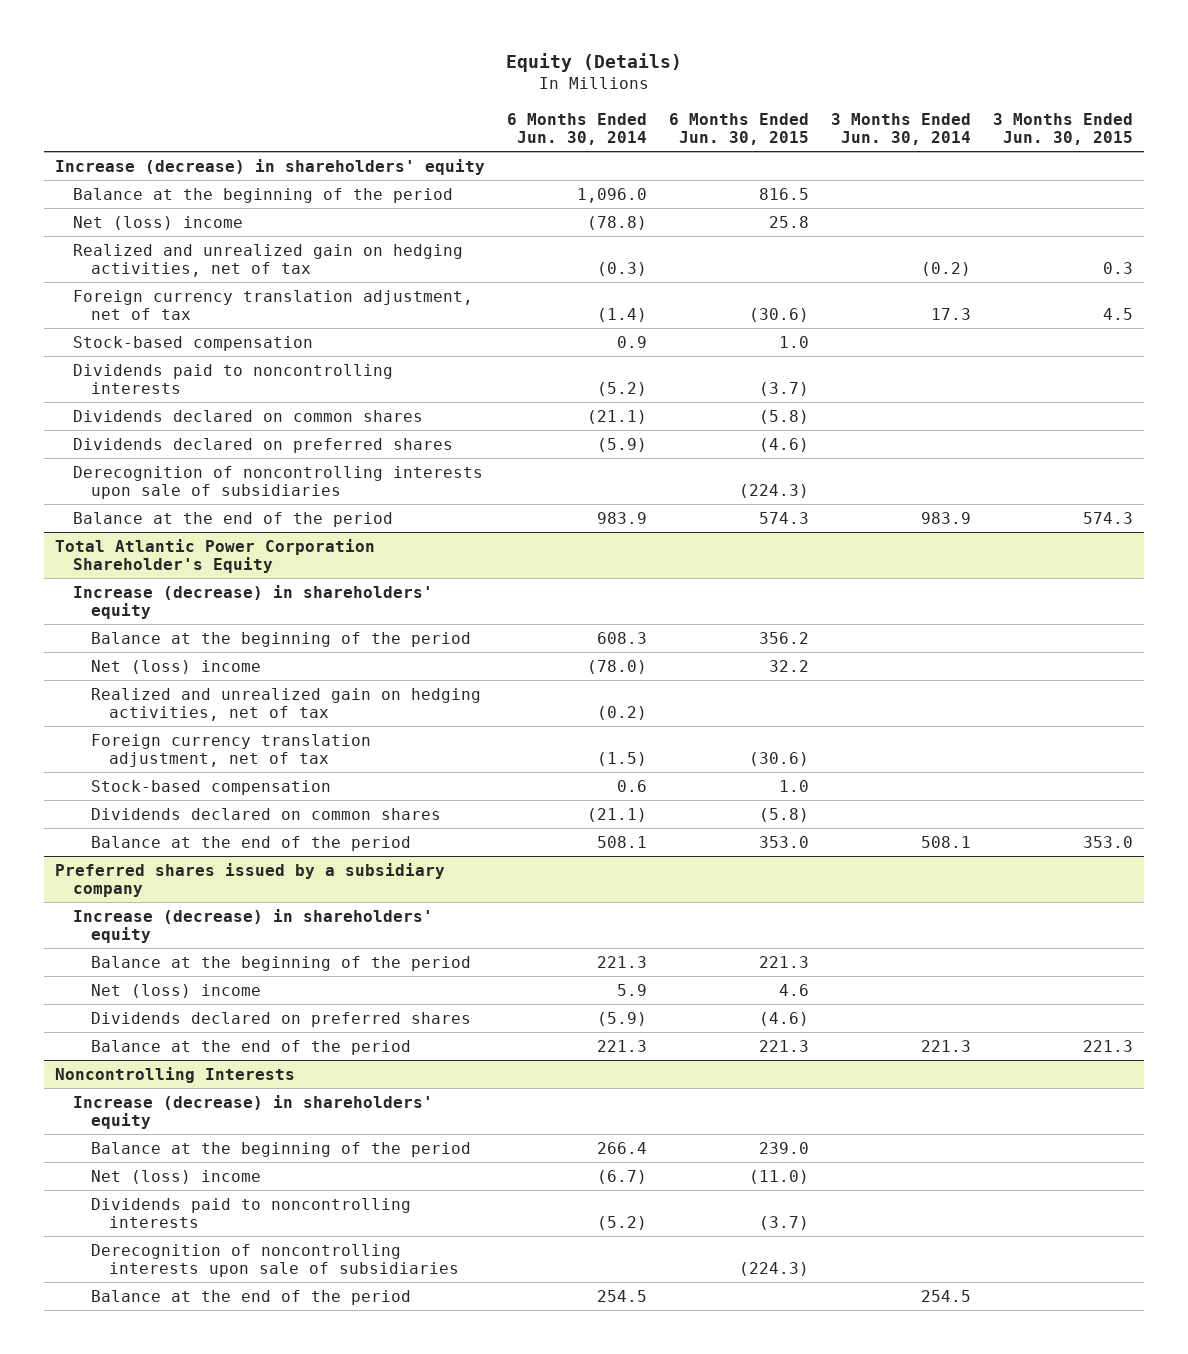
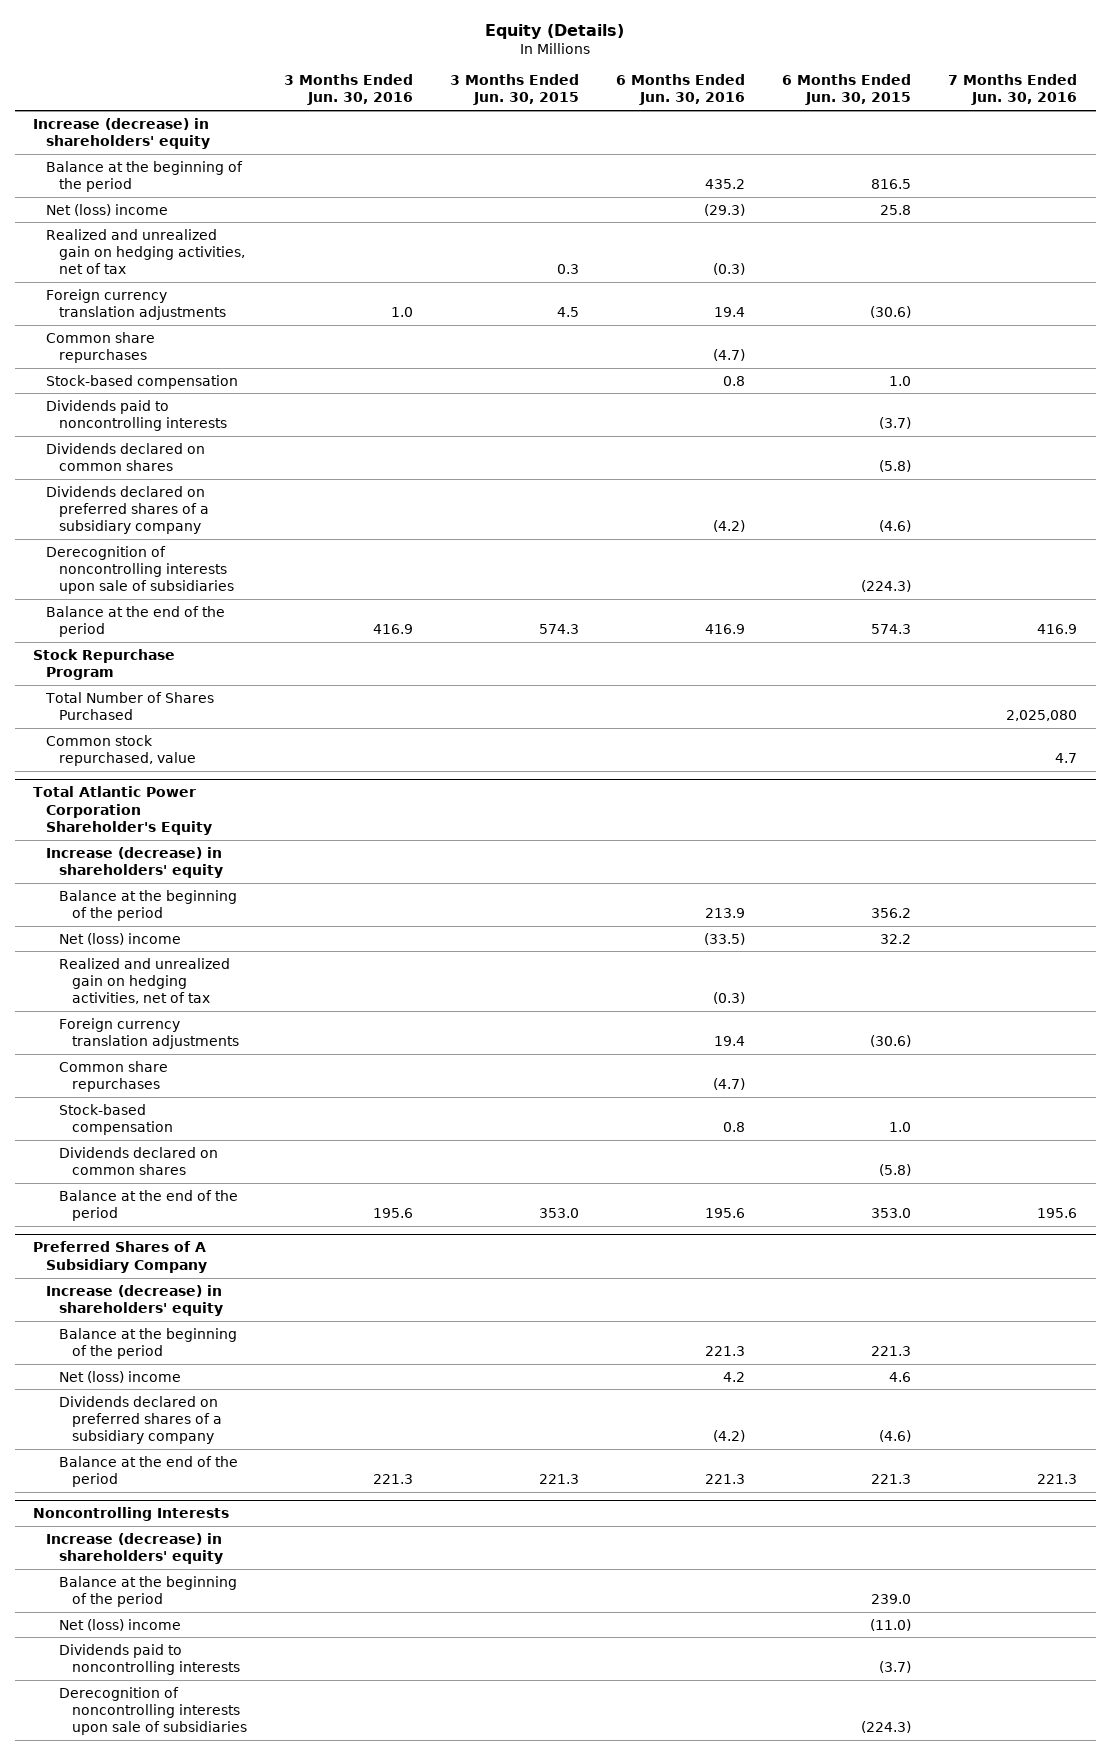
[506,112,647,145] 6 Months Ended Jun. 30, 2014 -> none
[830,112,971,145] 3 Months Ended Jun. 30, 2014 -> none
none -> [284,74,414,106] 3 Months Ended Jun. 30, 2016
none -> [616,74,746,106] 6 Months Ended Jun. 30, 2016
none -> [948,74,1078,106] 7 Months Ended Jun. 30, 2016
[73,289,474,320] Foreign currency translation adjustment, net of tax -> [46,288,227,321] Foreign currency translation adjustments
none -> [46,331,156,364] Common share repurchases
[73,437,454,453] Dividends declared on preferred shares -> [46,485,210,535] Dividends declared on preferred shares of a subsidiary company
none -> [33,648,176,681] Stock Repurchase Program
none -> [45,691,215,721] Total Number of Shares Purchased
none -> [46,734,197,767] Common stock repurchased, value
[91,733,372,767] Foreign currency translation adjustment, net of tax -> [59,1017,239,1050] Foreign currency translation adjustments
none -> [59,1060,169,1093] Common share repurchases
[54,862,445,897] Preferred shares issued by a subsidiary company -> [33,1241,208,1273] Preferred Shares of A Subsidiary Company
[91,1011,472,1027] Dividends declared on preferred shares -> [59,1395,222,1445] Dividends declared on preferred shares of a subsidiary company
[91,1289,412,1305] Balance at the end of the period -> none

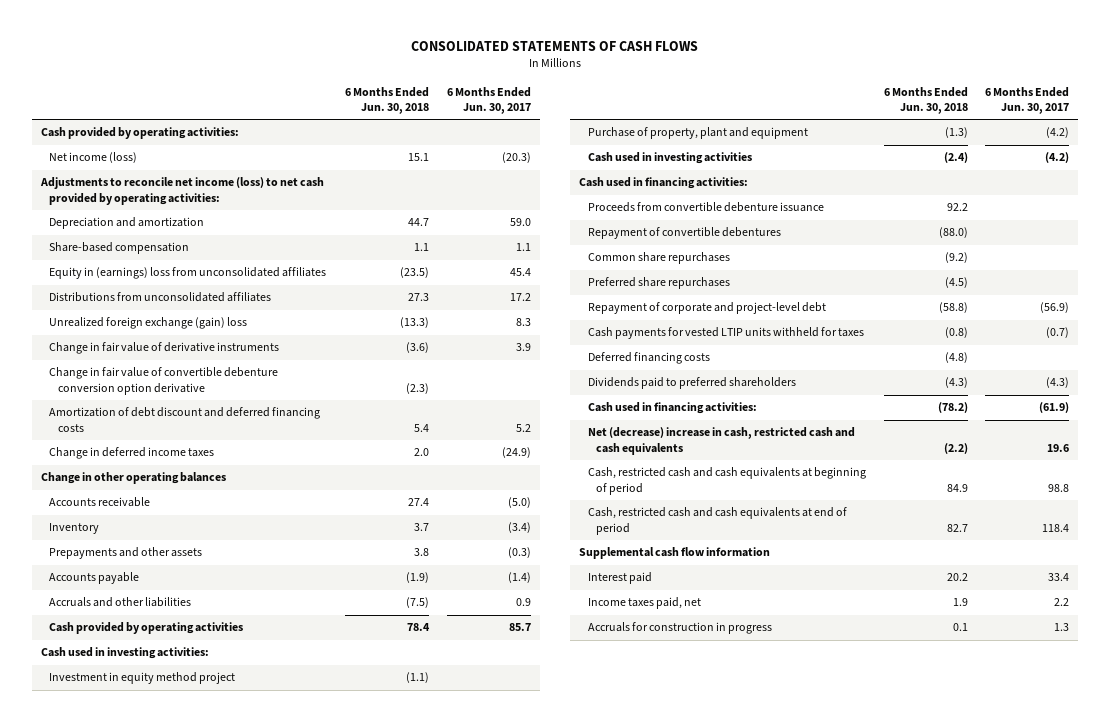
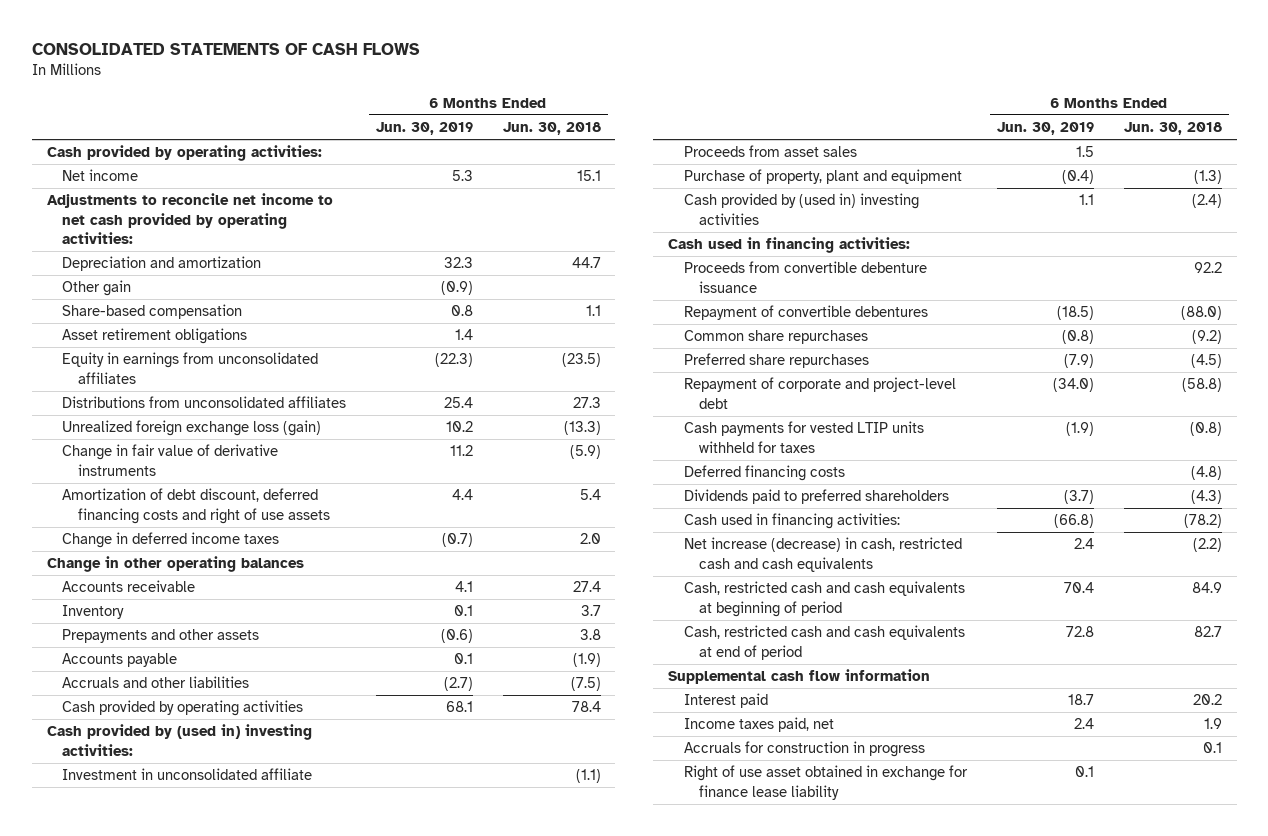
[447,86,532,115] 6 Months Ended Jun. 30, 2017 -> none
none -> [376,122,474,136] Jun. 30, 2019
[49,152,138,164] Net income (loss) -> [62,169,139,182] Net income
[39,177,324,205] Adjustments to reconcile net income (loss) to net cash provided by operating activities: -> [46,193,333,245] Adjustments to reconcile net income to net cash provided by operating activities:
none -> [62,280,132,297] Other gain
none -> [62,328,248,345] Asset retirement obligations
[49,267,327,280] Equity in (earnings) loss from unconsolidated affiliates -> [62,352,319,384] Equity in earnings from unconsolidated affiliates
[49,367,279,395] Change in fair value of convertible debenture conversion option derivative -> none
[49,317,248,330] Unrealized foreign exchange (gain) loss -> [62,420,322,437] Unrealized foreign exchange loss (gain)
[406,342,430,354] (3.6) -> [569,445,601,460] (5.9)
[49,407,321,432] Amortization of debt discount and deferred financing costs -> [62,488,331,524] Amortization of debt discount, deferred financing costs and right of use assets
[40,647,209,660] Cash used in investing activities: -> [46,724,312,756] Cash provided by (used in) investing activities:
[49,672,236,685] Investment in equity method project -> [62,768,313,781] Investment in unconsolidated affiliate
none -> [683,145,857,158] Proceeds from asset sales
[587,152,752,165] Cash used in investing activities -> [683,193,919,225] Cash provided by (used in) investing activities
[587,427,855,455] Net (decrease) increase in cash, restricted cash and cash equivalents -> [683,537,962,572] Net increase (decrease) in cash, restricted cash and cash equivalents
none -> [683,765,968,800] Right of use asset obtained in exchange for finance lease liability

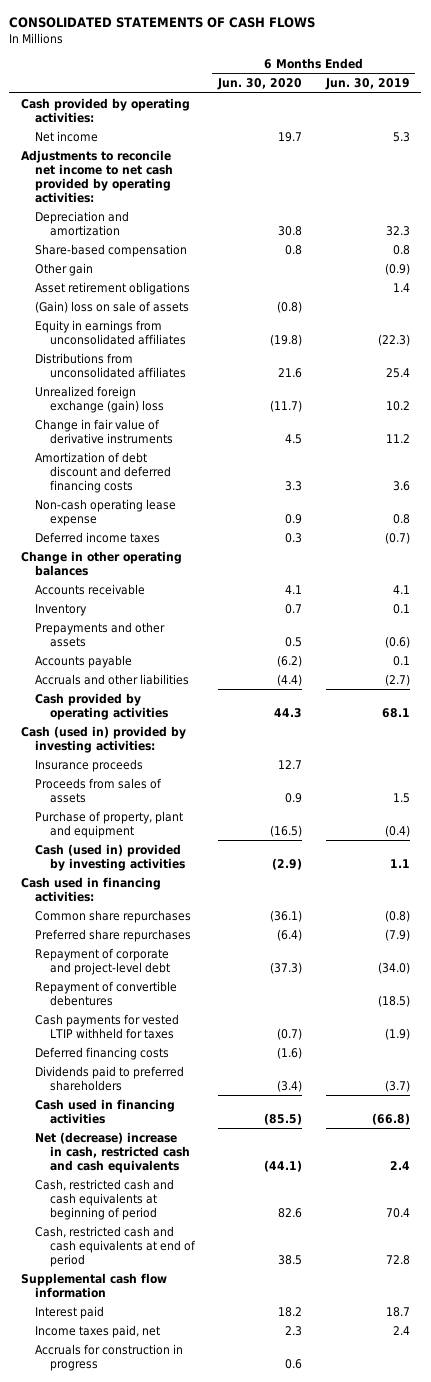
[502,122,601,136] Jun. 30, 2018 -> none
none -> [217,78,303,91] Jun. 30, 2020
[62,280,132,297] Other gain -> [35,262,94,276] Other gain
none -> [35,300,190,313] (Gain) loss on sale of assets
[62,420,322,437] Unrealized foreign exchange loss (gain) -> [35,385,164,413] Unrealized foreign exchange (gain) loss
[62,488,331,524] Amortization of debt discount, deferred financing costs and right of use assets -> [35,451,171,493] Amortization of debt discount and deferred financing costs
[452,489,474,501] 4.4 -> [392,480,410,491] 3.6
none -> [35,498,177,526] Non-cash operating lease expense
[62,532,280,549] Change in deferred income taxes -> [35,531,161,543] Deferred income taxes
[62,768,313,781] Investment in unconsolidated affiliate -> none
[46,724,312,756] Cash provided by (used in) investing activities: -> [21,725,187,753] Cash (used in) provided by investing activities:
none -> [35,758,144,772] Insurance proceeds
[683,145,857,158] Proceeds from asset sales -> [35,777,163,803] Proceeds from sales of assets
[683,193,919,225] Cash provided by (used in) investing activities -> [35,843,185,871] Cash (used in) provided by investing activities
[683,261,927,293] Proceeds from convertible debenture issuance -> none
[683,305,928,321] Repayment of convertible debentures -> [35,980,178,1006] Repayment of convertible debentures
[683,421,924,453] Cash payments for vested LTIP units withheld for taxes -> [35,1013,180,1039] Cash payments for vested LTIP withheld for taxes
[683,513,900,530] Cash used in financing activities: -> [35,1098,176,1124] Cash used in financing activities
[683,537,962,572] Net increase (decrease) in cash, restricted cash and cash equivalents -> [35,1131,190,1173] Net (decrease) increase in cash, restricted cash and cash equivalents
[683,765,968,800] Right of use asset obtained in exchange for finance lease liability -> none

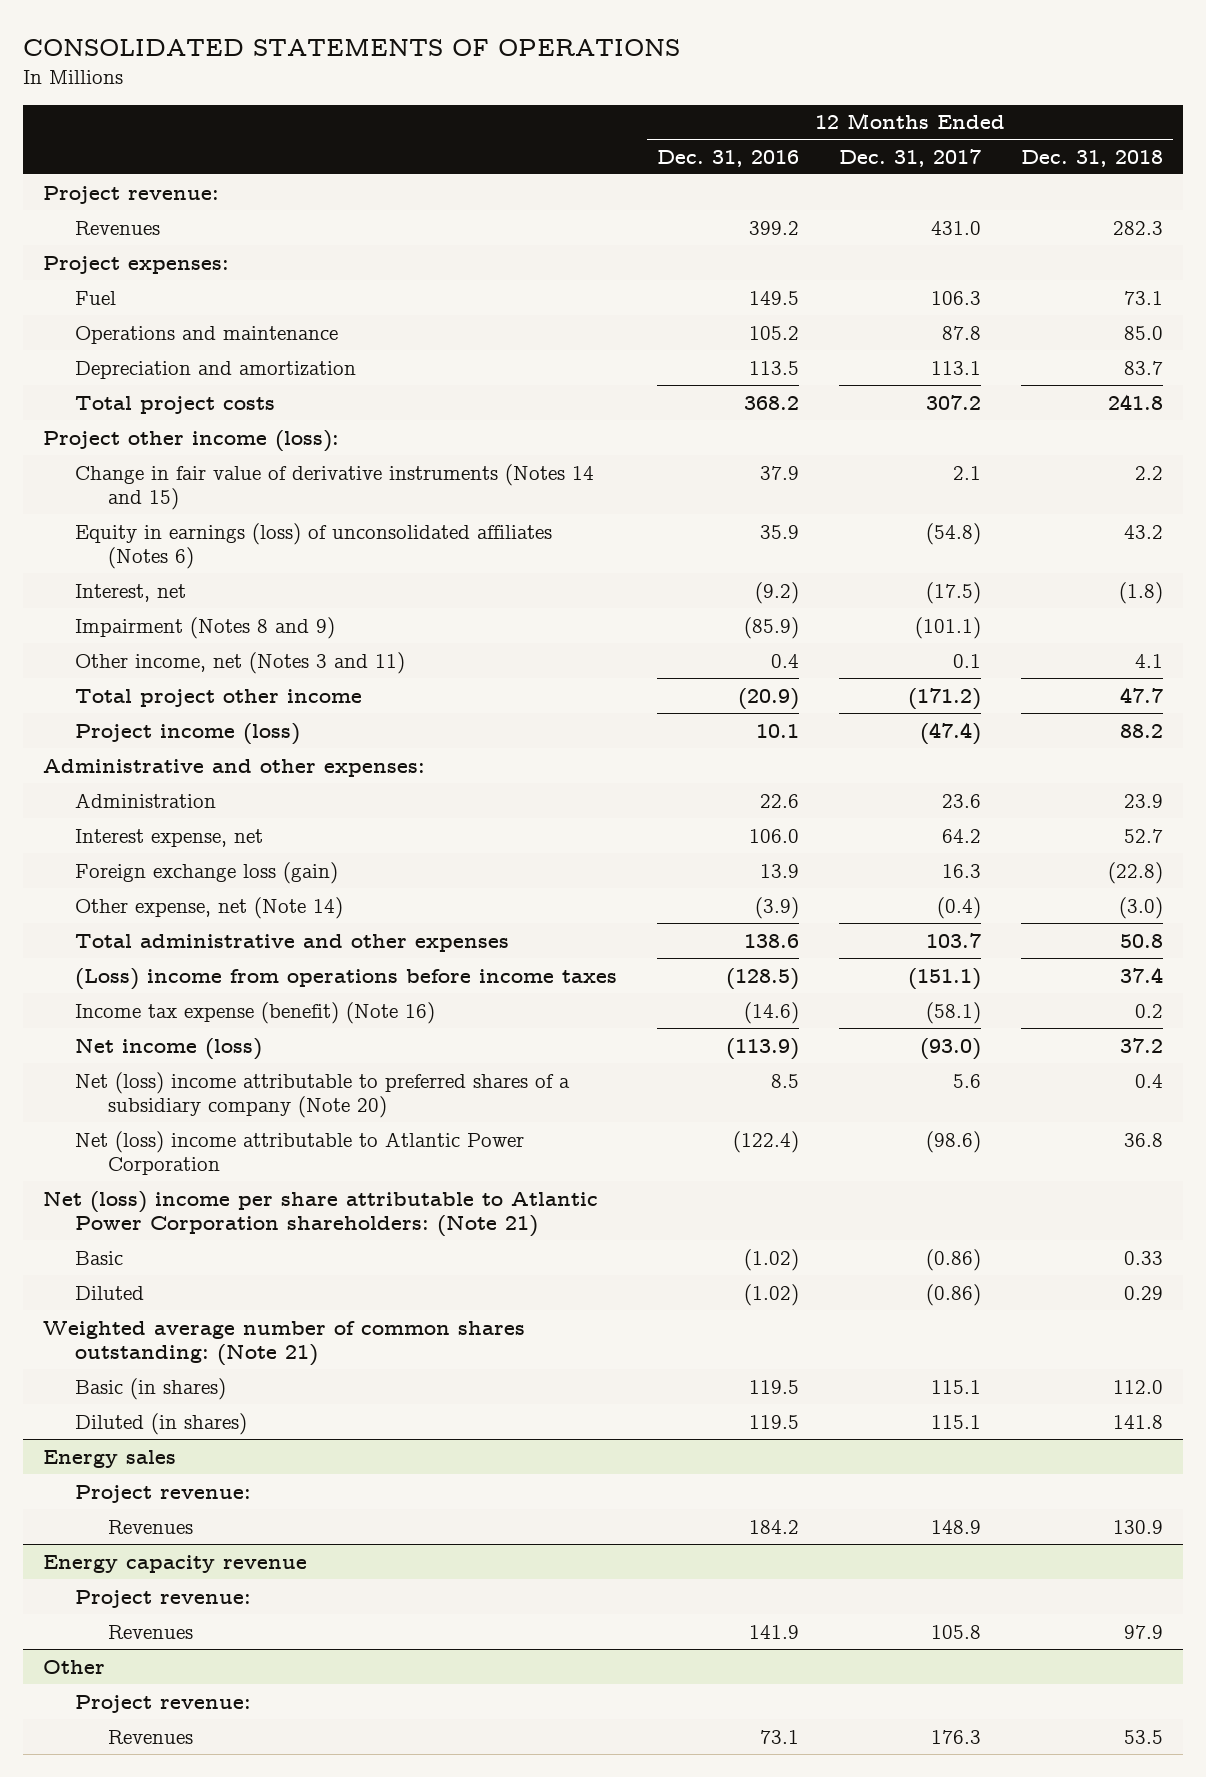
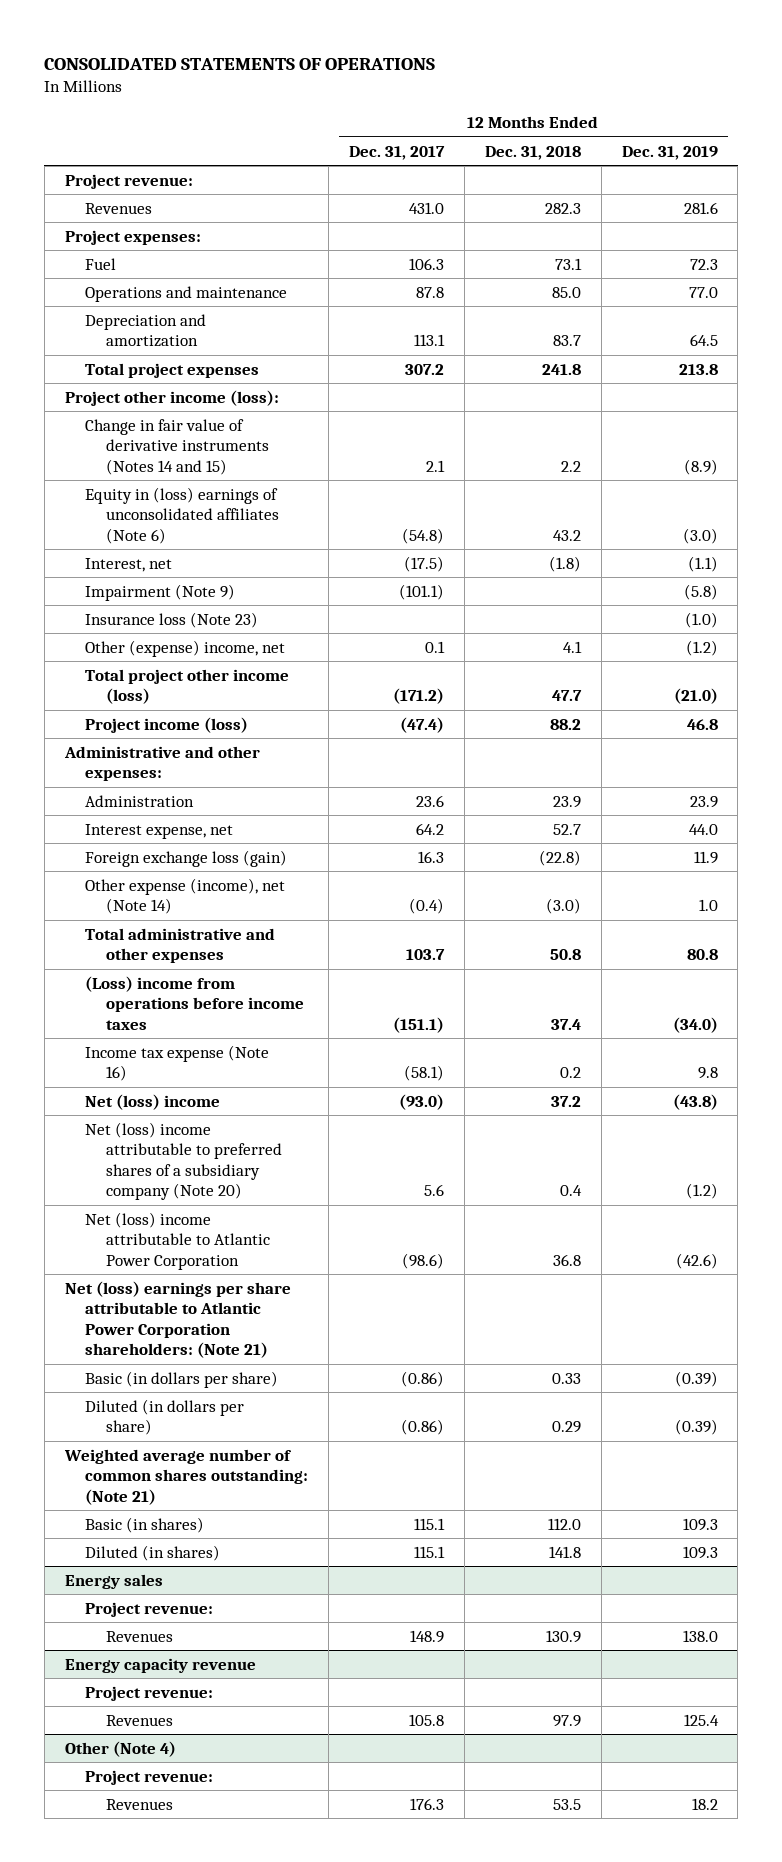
[657,149,800,167] Dec. 31, 2016 -> none
none -> [621,145,718,160] Dec. 31, 2019
[75,395,276,414] Total project costs -> [85,362,260,378] Total project expenses
[75,522,553,569] Equity in earnings (loss) of unconsolidated affiliates (Notes 6) -> [85,486,279,544] Equity in (loss) earnings of unconsolidated affiliates (Note 6)
[75,616,336,639] Impairment (Notes 8 and 9) -> [85,583,236,601] Impairment (Note 9)
none -> [85,611,259,628] Insurance loss (Note 23)
[75,651,406,674] Other income, net (Notes 3 and 11) -> [85,639,286,657] Other (expense) income, net
[75,688,363,707] Total project other income -> [85,668,290,705] Total project other income (loss)
[75,896,344,919] Other expense, net (Note 14) -> [85,877,286,915] Other expense (income), net (Note 14)
[75,1001,436,1024] Income tax expense (benefit) (Note 16) -> [85,1044,270,1082] Income tax expense (Note 16)
[75,1037,263,1060] Net income (loss) -> [85,1093,221,1110] Net (loss) income
[43,1190,599,1237] Net (loss) income per share attributable to Atlantic Power Corporation shareholders: (Note 21) -> [64,1280,291,1358] Net (loss) earnings per share attributable to Atlantic Power Corporation shareholders: (Note 21)
[75,1250,124,1265] Basic -> [85,1370,279,1388] Basic (in dollars per share)
[75,1285,145,1300] Diluted -> [85,1398,245,1436] Diluted (in dollars per share)
[43,1659,106,1674] Other -> [64,1740,176,1757] Other (Note 4)

